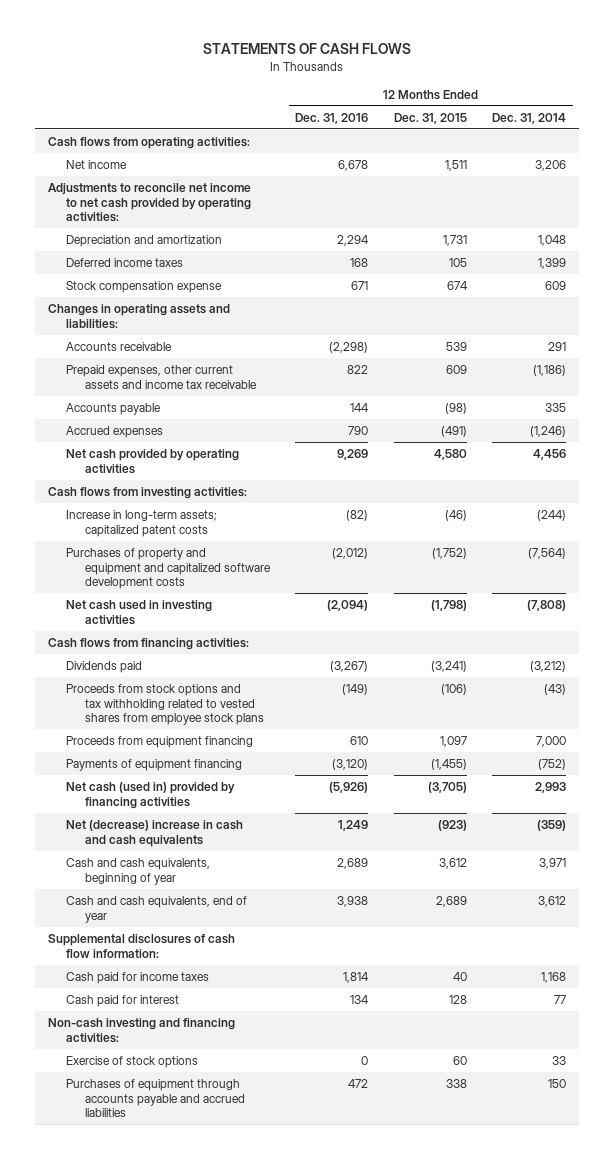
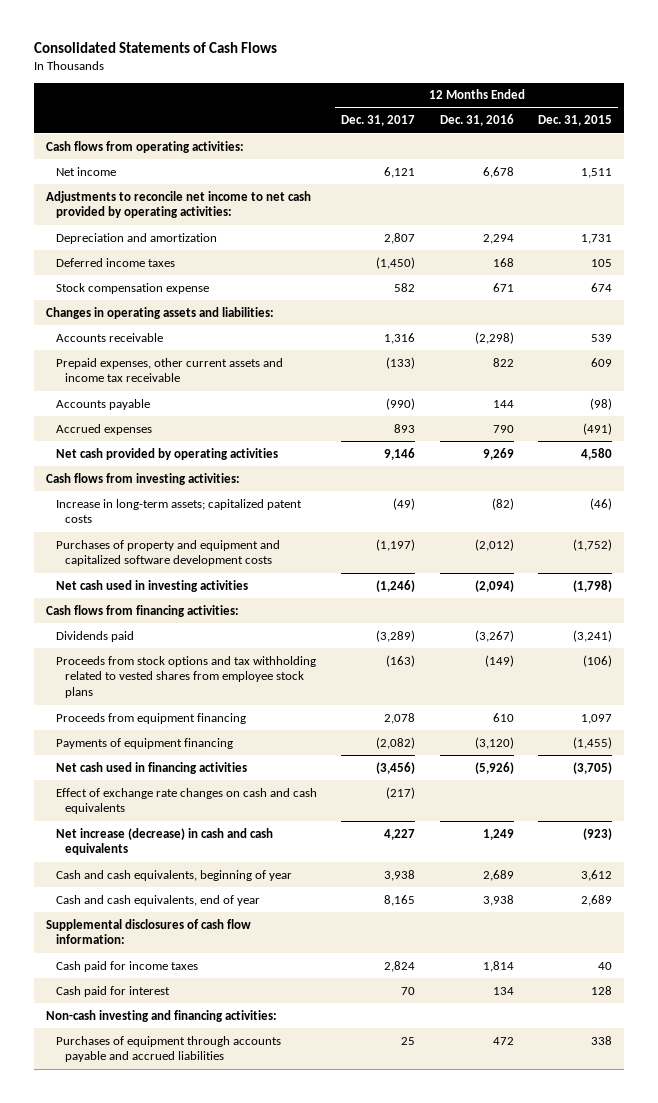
[203,43,412,55] STATEMENTS OF CASH FLOWS -> [34,42,278,54] Consolidated Statements of Cash Flows
[492,112,567,124] Dec. 31, 2014 -> none
none -> [341,115,416,127] Dec. 31, 2017
[66,781,236,809] Net cash (used in) provided by financing activities -> [55,761,247,774] Net cash used in financing activities
none -> [55,787,317,815] Effect of exchange rate changes on cash and cash equivalents
[66,819,244,847] Net (decrease) increase in cash and cash equivalents -> [55,827,273,856] Net increase (decrease) in cash and cash equivalents
[66,1055,199,1068] Exercise of stock options -> none

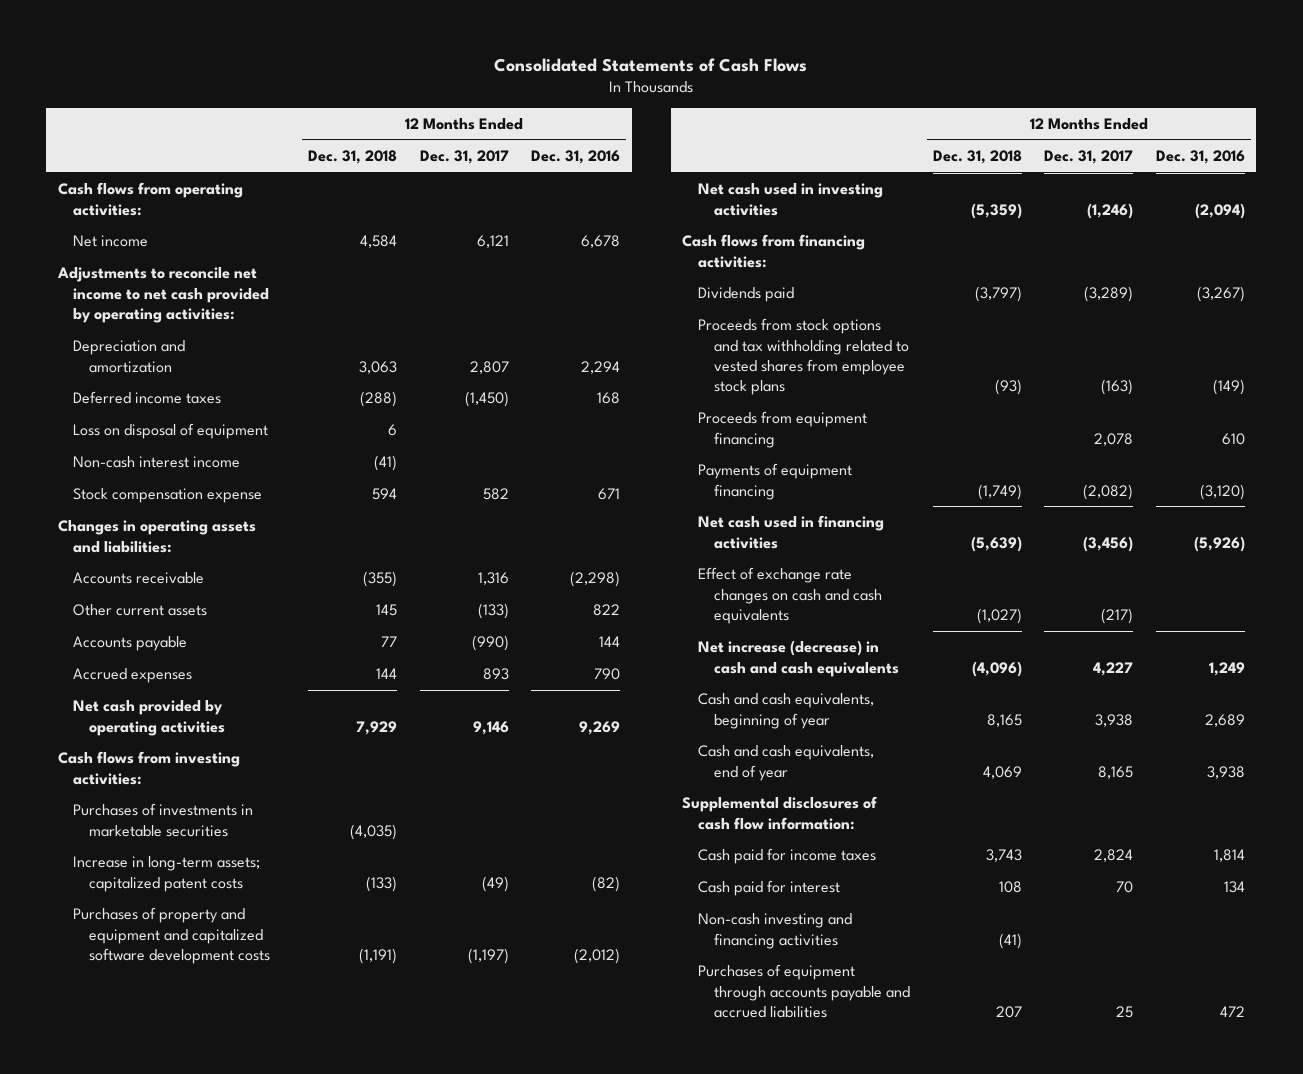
[538,115,613,127] Dec. 31, 2015 -> none
none -> [307,149,397,164] Dec. 31, 2018
none -> [73,423,269,440] Loss on disposal of equipment
none -> [73,456,241,469] Non-cash interest income
[55,357,283,383] Prepaid expenses, other current assets and income tax receivable -> [73,604,208,617] Other current assets
none -> [73,803,254,837] Purchases of investments in marketable securities
[46,1009,278,1022] Non-cash investing and financing activities: -> [698,913,853,949] Non-cash investing and financing activities

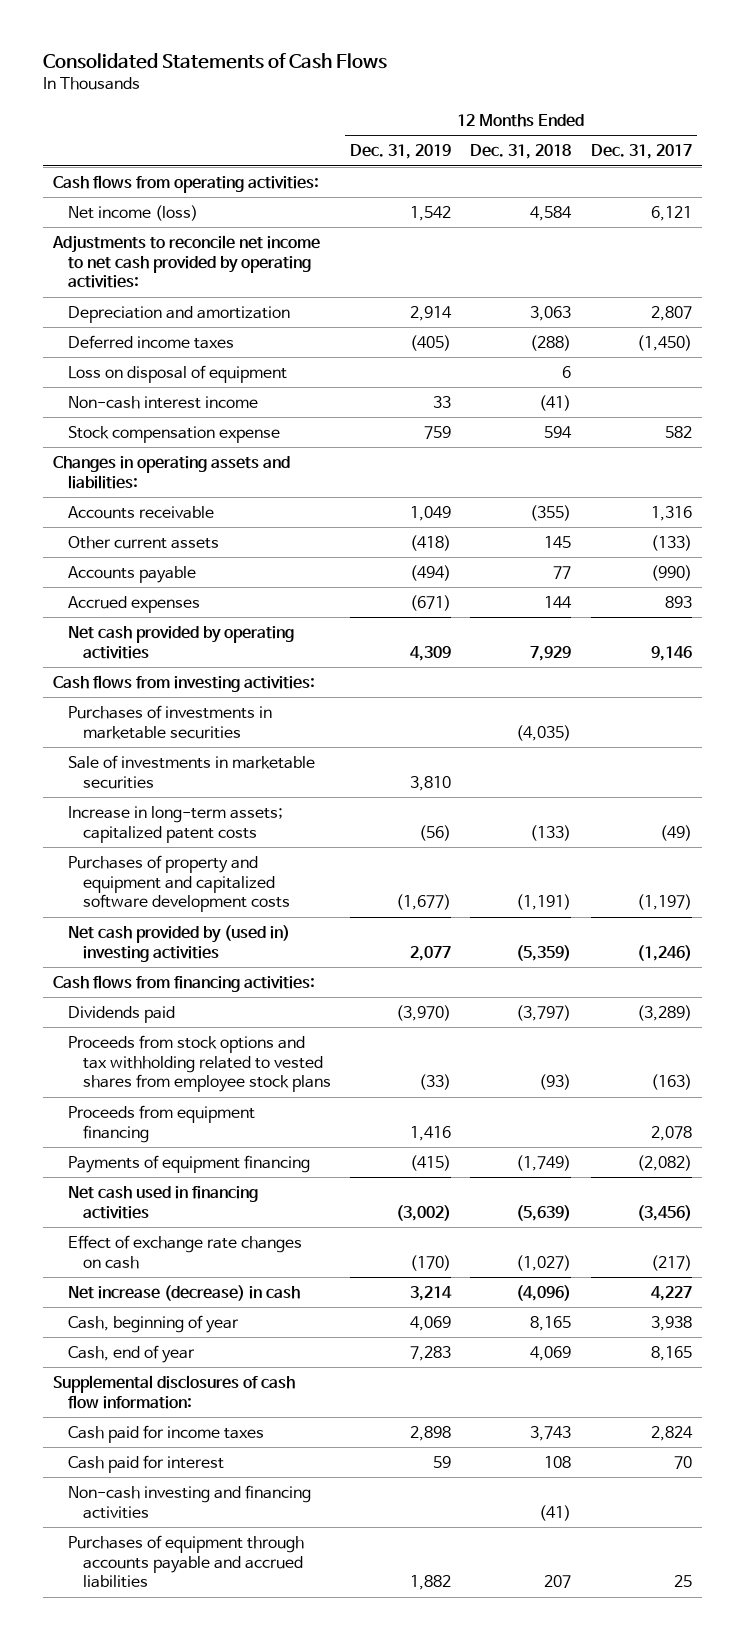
[531,149,621,164] Dec. 31, 2016 -> none
none -> [350,144,452,160] Dec. 31, 2019
[73,235,149,248] Net income -> [67,204,198,221] Net income (loss)
none -> [67,754,315,789] Sale of investments in marketable securities
[698,183,884,216] Net cash used in investing activities -> [67,924,290,962] Net cash provided by (used in) investing activities
[698,567,882,624] Effect of exchange rate changes on cash and cash equivalents -> [67,1234,302,1269] Effect of exchange rate changes on cash
[698,640,899,677] Net increase (decrease) in cash and cash equivalents -> [67,1284,300,1301] Net increase (decrease) in cash
[698,693,875,729] Cash and cash equivalents, beginning of year -> [67,1314,239,1333] Cash, beginning of year
[698,745,875,781] Cash and cash equivalents, end of year -> [67,1344,195,1363] Cash, end of year

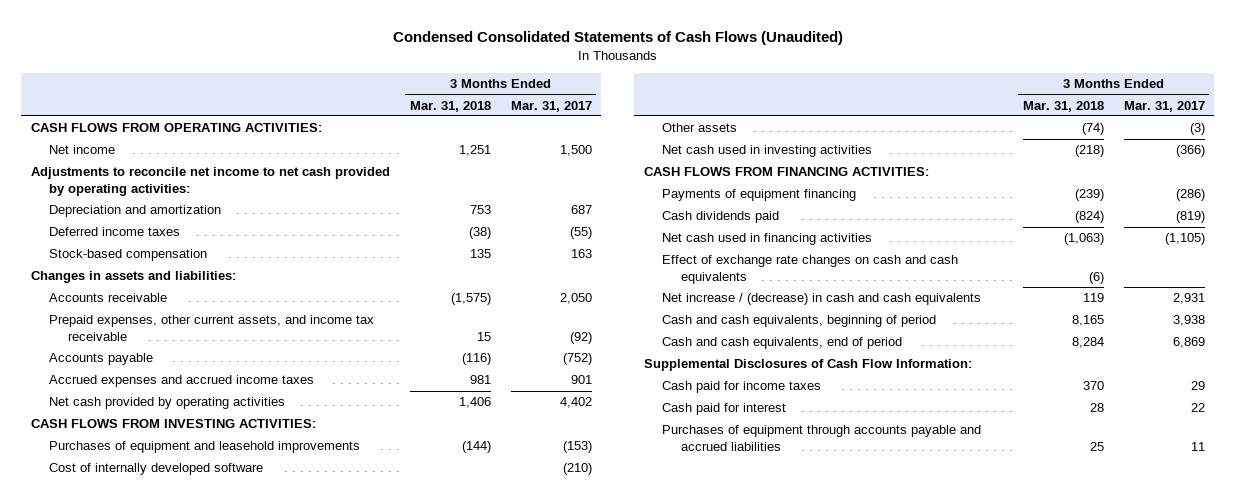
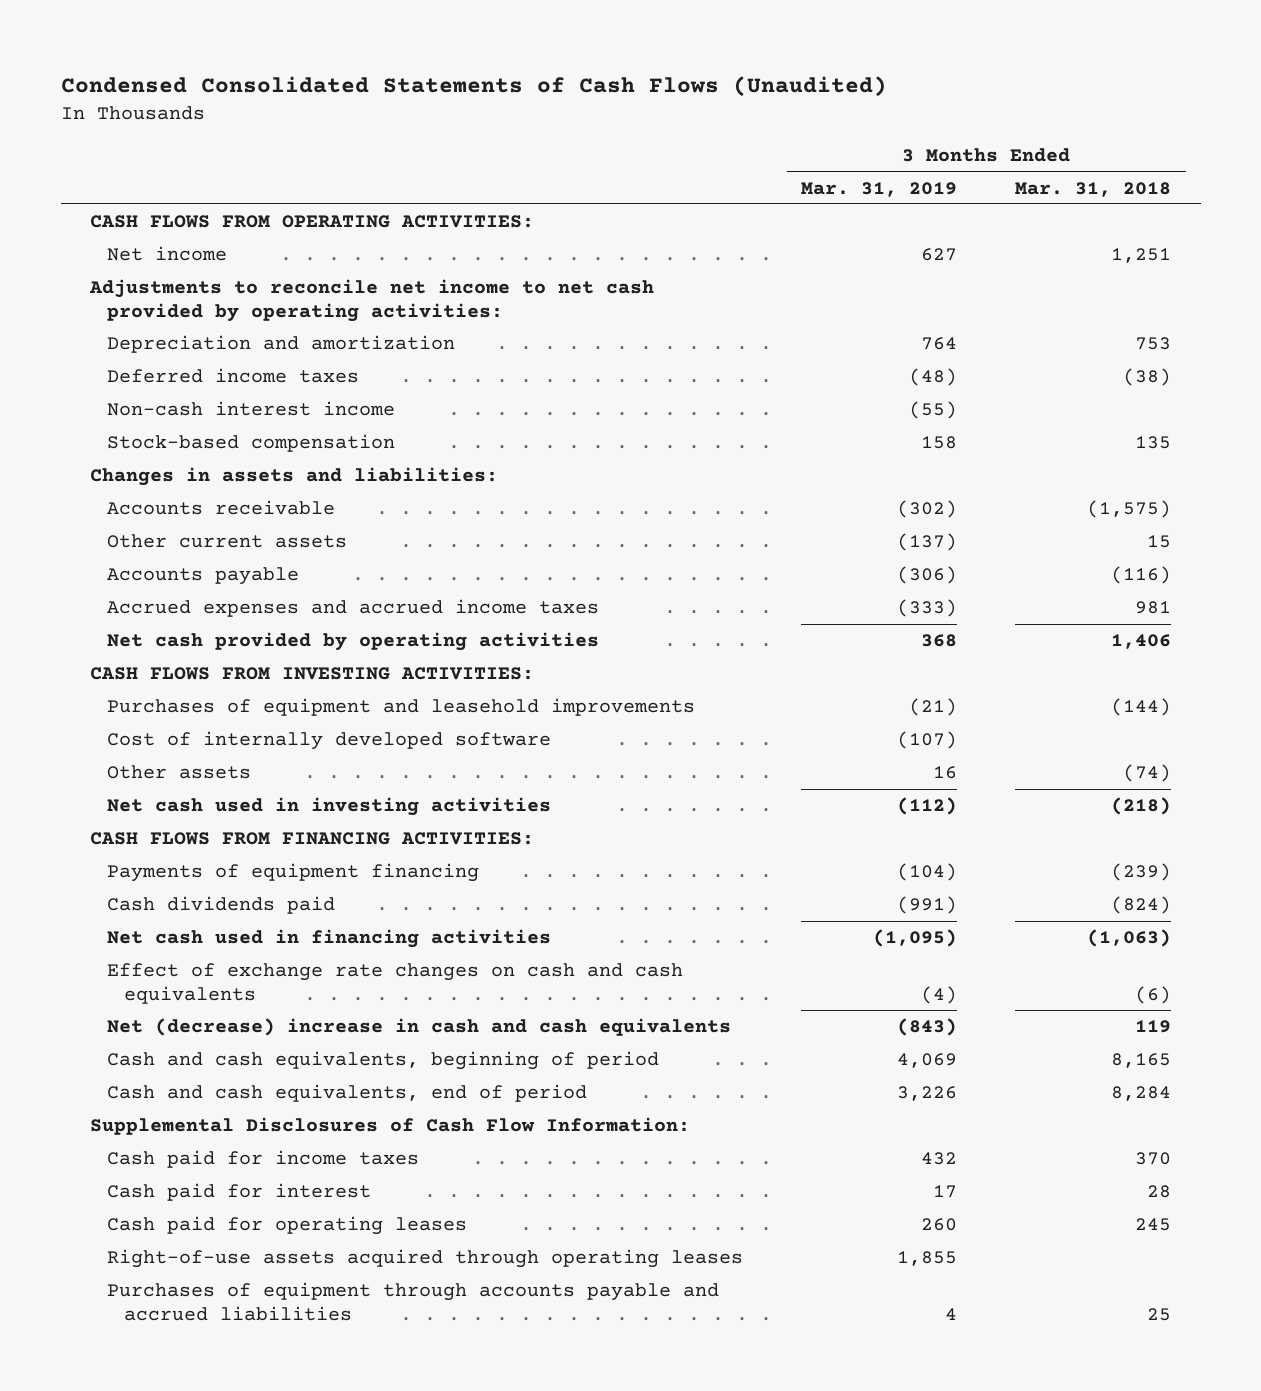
[510,100,592,112] Mar. 31, 2017 -> none
none -> [801,181,958,197] Mar. 31, 2019
none -> [106,401,395,417] Non-cash interest income
[49,315,375,341] Prepaid expenses, other current assets, and income tax receivable -> [106,534,347,549] Other current assets
[662,293,982,306] Net increase / (decrease) in cash and cash equivalents -> [106,1018,731,1037] Net (decrease) increase in cash and cash equivalents
none -> [106,1216,467,1236] Cash paid for operating leases
none -> [106,1249,743,1269] Right-of-use assets acquired through operating leases

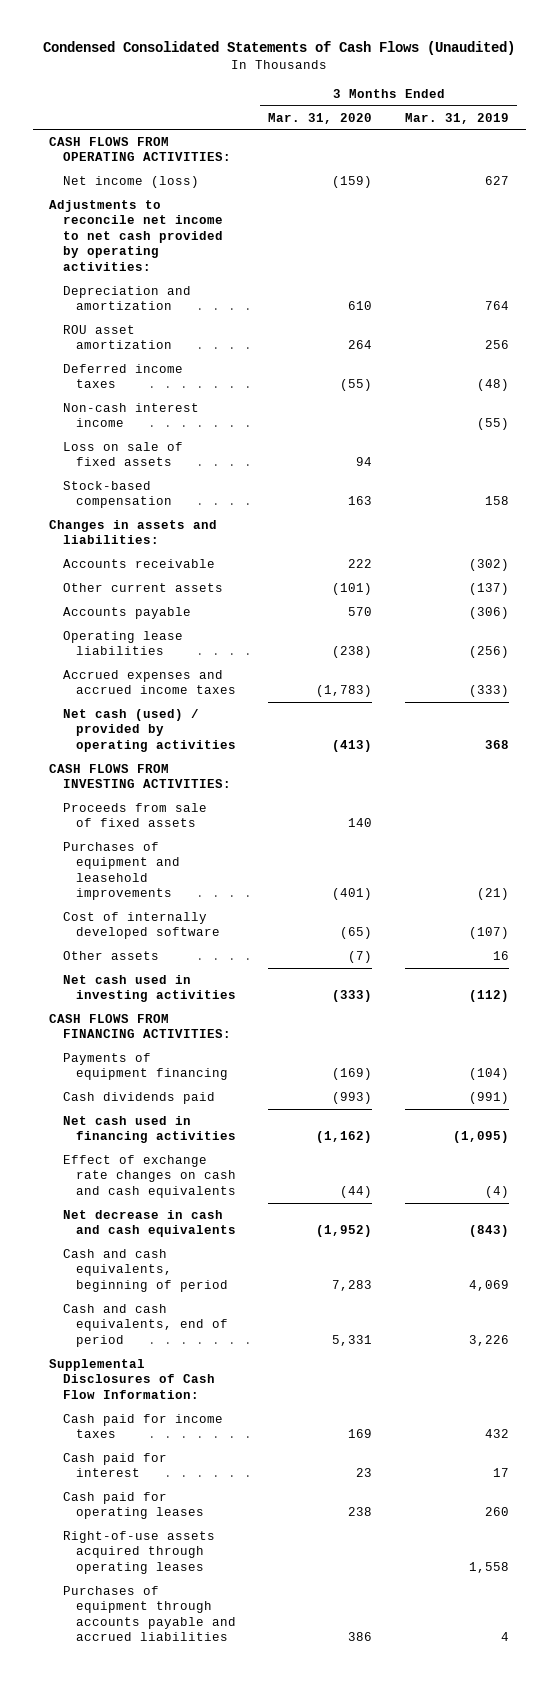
[1015,181,1172,197] Mar. 31, 2018 -> none
none -> [268,112,373,124] Mar. 31, 2020
[106,246,227,262] Net income -> [62,176,199,189] Net income (loss)
none -> [62,325,172,350] ROU asset amortization
none -> [62,442,183,467] Loss on sale of fixed assets
none -> [62,631,183,656] Operating lease liabilities
[106,632,599,652] Net cash provided by operating activities -> [62,709,236,752] Net cash (used) / provided by operating activities
none -> [62,803,207,828] Proceeds from sale of fixed assets
[106,1018,731,1037] Net (decrease) increase in cash and cash equivalents -> [62,1210,236,1238] Net decrease in cash and cash equivalents
[897,1251,958,1267] 1,855 -> [469,1561,510,1573] 1,558

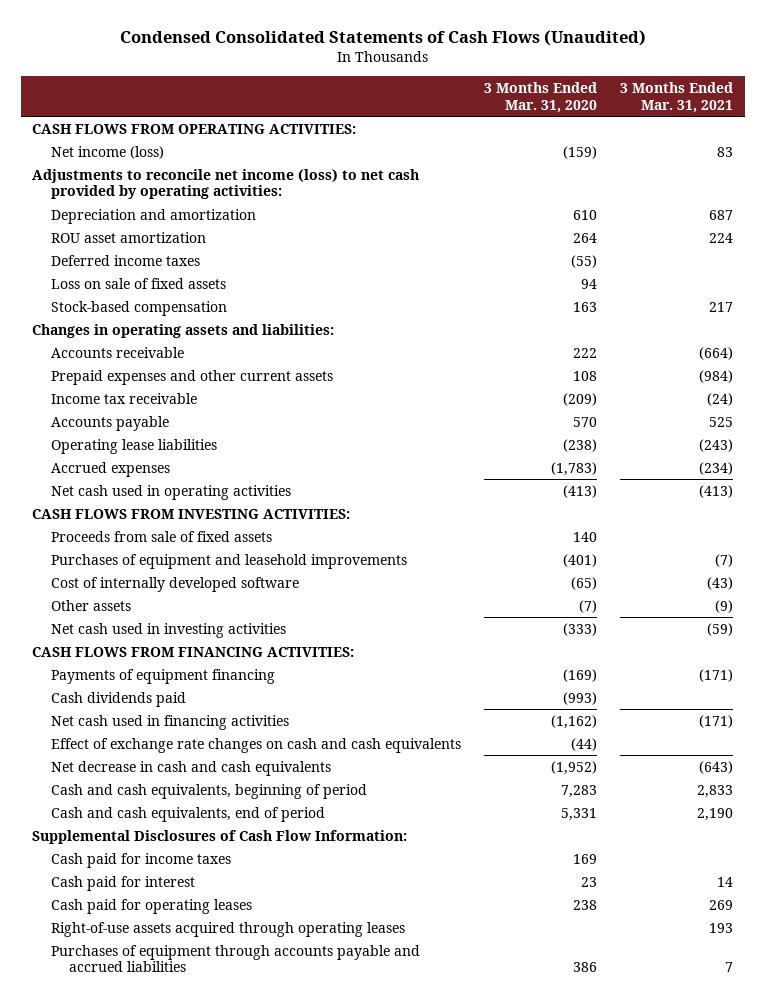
[405,112,510,124] Mar. 31, 2019 -> none
none -> [620,81,734,113] 3 Months Ended Mar. 31, 2021
[49,200,223,271] Adjustments to reconcile net income to net cash provided by operating activities: -> [32,168,420,200] Adjustments to reconcile net income (loss) to net cash provided by operating activities:
[62,403,199,428] Non-cash interest income -> none
[49,520,218,545] Changes in assets and liabilities: -> [32,323,335,338] Changes in operating assets and liabilities:
[62,583,223,593] Other current assets -> [50,369,333,385] Prepaid expenses and other current assets
[332,583,373,596] (101) -> [572,370,597,381] 108
none -> [50,392,197,404] Income tax receivable
[62,670,236,695] Accrued expenses and accrued income taxes -> [50,461,170,477] Accrued expenses
[62,709,236,752] Net cash (used) / provided by operating activities -> [50,484,291,500] Net cash used in operating activities

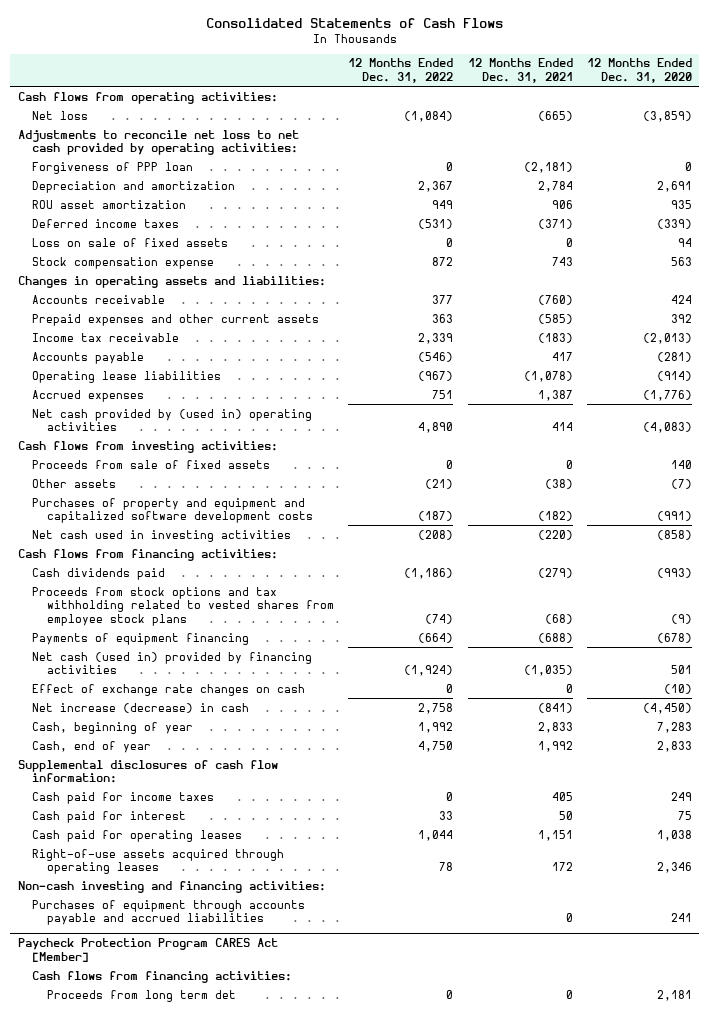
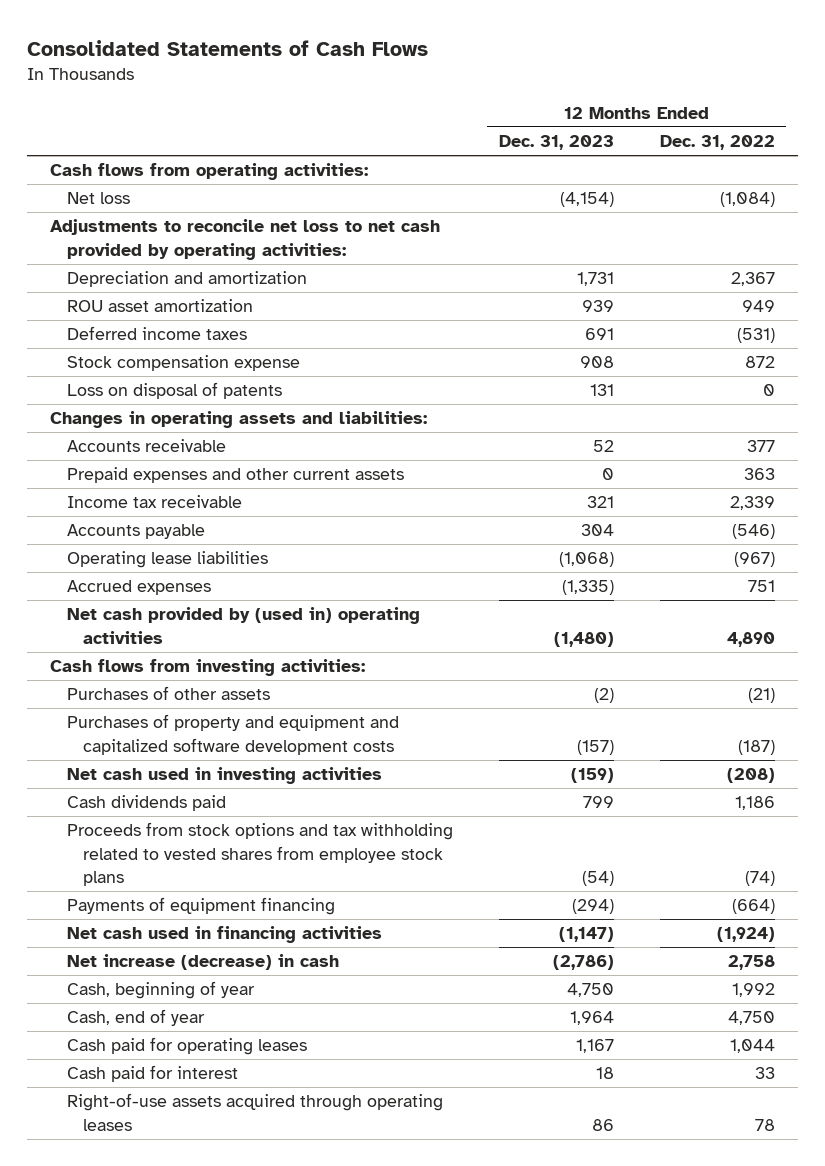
[467,58,573,83] 12 Months Ended Dec. 31, 2021 -> none
[587,58,693,83] 12 Months Ended Dec. 31, 2020 -> none
none -> [498,135,614,151] Dec. 31, 2023
[32,161,194,174] Forgiveness of PPP loan -> none
[32,237,229,247] Loss on sale of fixed assets -> none
none -> [66,382,282,400] Loss on disposal of patents
[32,459,271,469] Proceeds from sale of fixed assets -> none
[32,478,117,488] Other assets -> [66,686,270,701] Purchases of other assets
[17,548,278,561] Cash flows from financing activities: -> none
[404,567,454,579] (1,186) -> [734,796,775,811] 1,186
[32,683,306,696] Effect of exchange rate changes on cash -> none
[32,651,313,675] Net cash (used in) provided by financing activities -> [66,926,382,944] Net cash used in financing activities
[17,759,278,784] Supplemental disclosures of cash flow information: -> none
[32,791,215,804] Cash paid for income taxes -> none
[32,810,187,823] Cash paid for interest -> [66,1065,238,1083] Cash paid for interest
[17,880,326,893] Non-cash investing and financing activities: -> none
[32,899,306,926] Purchases of equipment through accounts payable and accrued liabilities -> none
[17,938,278,963] Paycheck Protection Program CARES Act [Member] -> none
[32,970,293,983] Cash flows from financing activities: -> none
[47,989,237,1002] Proceeds from long term det -> none

